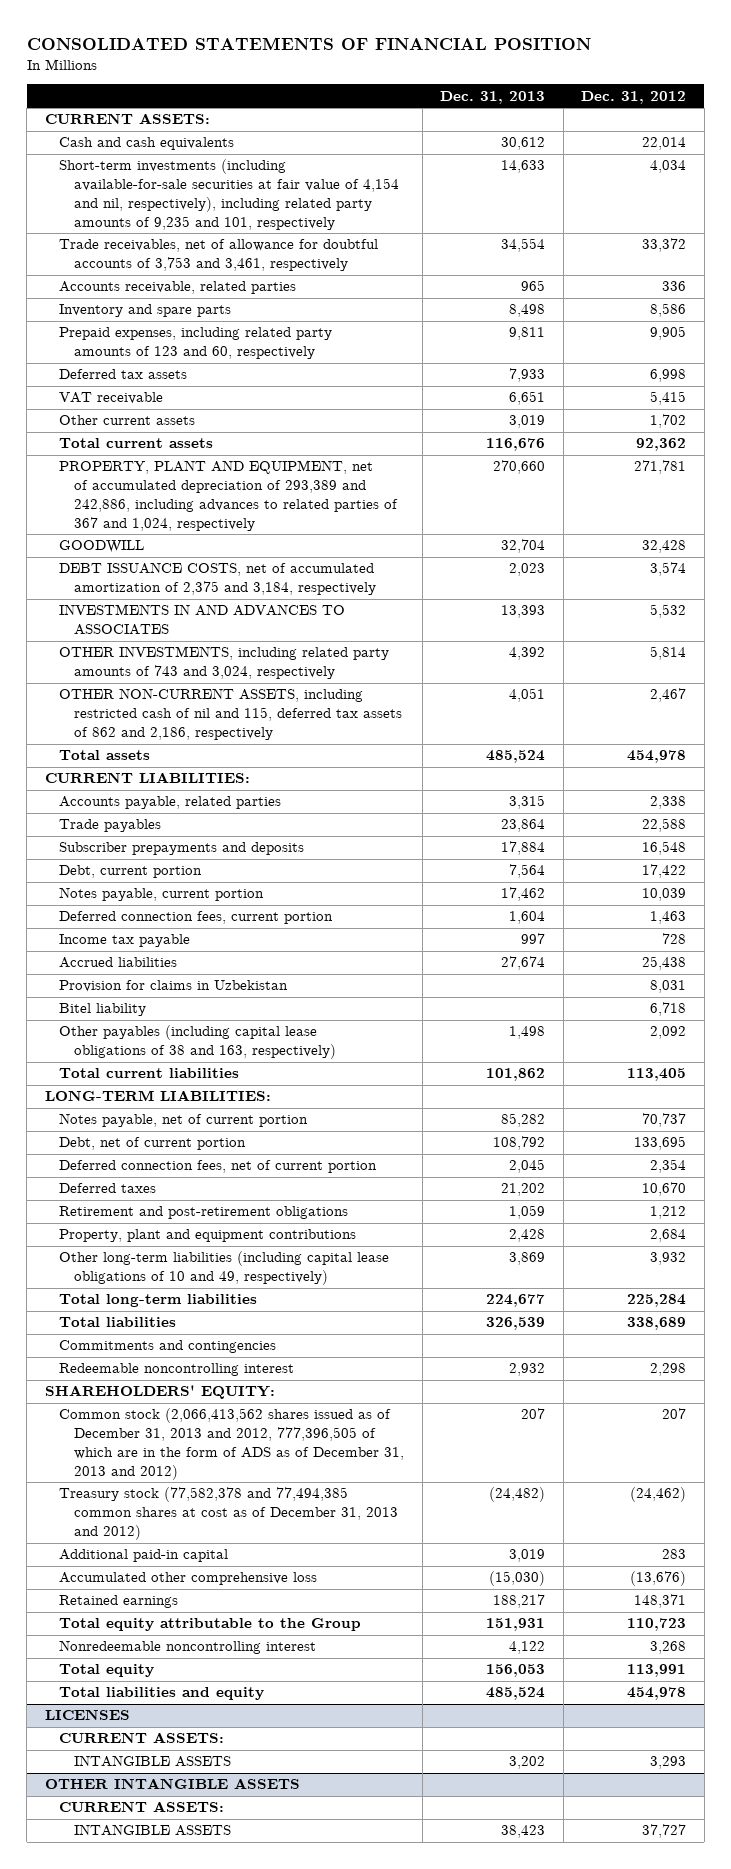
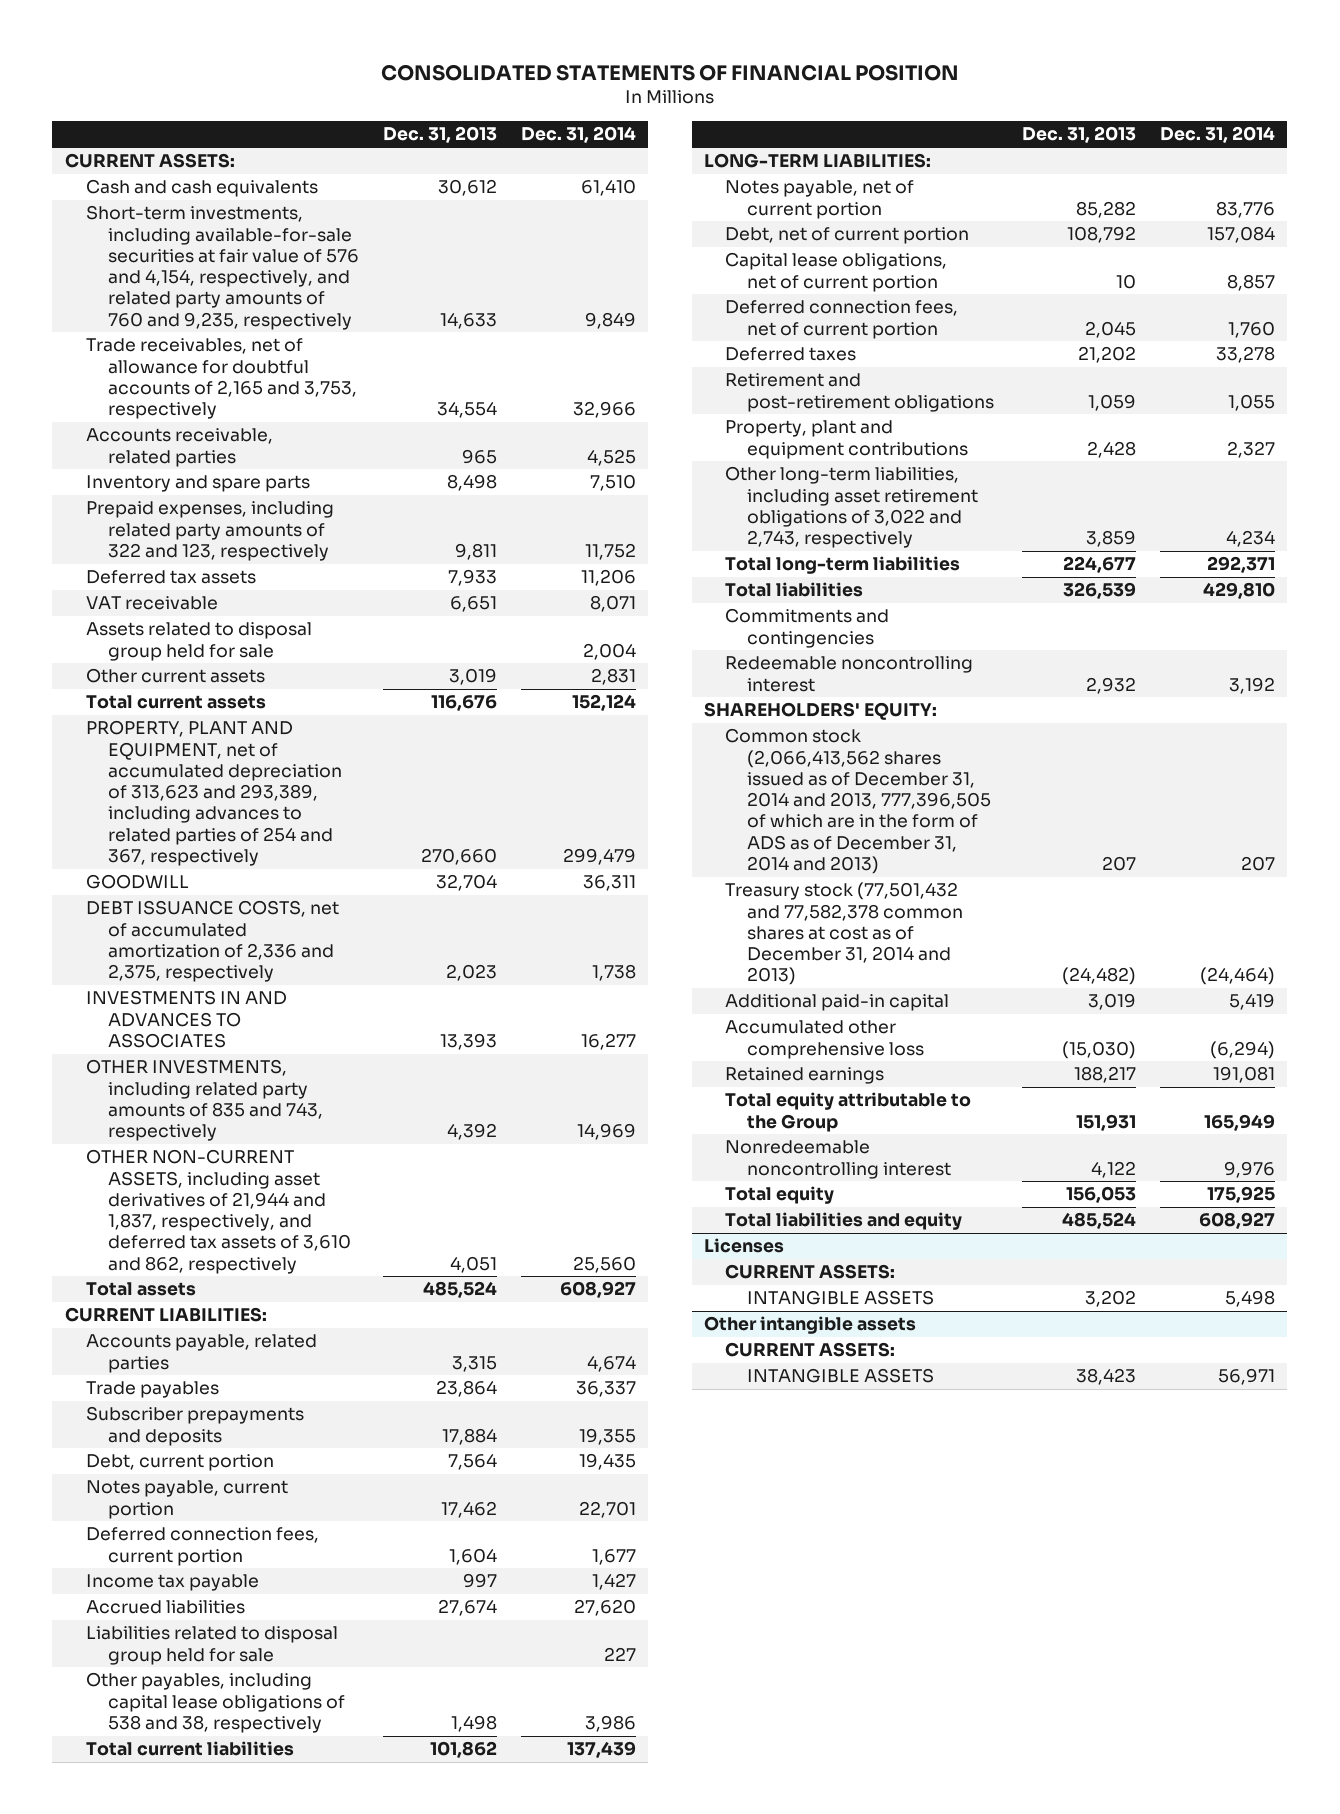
[581,90,687,104] Dec. 31, 2012 -> none
none -> [520,126,636,144] Dec. 31, 2014
[59,159,399,231] Short-term investments (including available-for-sale securities at fair value of 4,154 and nil, respectively), including related party amounts of 9,235 and 101, respectively -> [86,205,359,330] Short-term investments, including available-for-sale securities at fair value of 576 and 4,154, respectively, and related party amounts of 760 and 9,235, respectively
[59,239,379,272] Trade receivables, net of allowance for doubtful accounts of 3,753 and 3,461, respectively -> [86,338,357,420] Trade receivables, net of allowance for doubtful accounts of 2,165 and 3,753, respectively
[59,327,333,360] Prepaid expenses, including related party amounts of 123 and 60, respectively -> [86,501,335,561] Prepaid expenses, including related party amounts of 322 and 123, respectively
none -> [86,622,313,661] Assets related to disposal group held for sale
[59,460,398,532] PROPERTY, PLANT AND EQUIPMENT, net of accumulated depreciation of 293,389 and 242,886, including advances to related parties of 367 and 1,024, respectively -> [86,720,342,866] PROPERTY, PLANT AND EQUIPMENT, net of accumulated depreciation of 313,623 and 293,389, including advances to related parties of 254 and 367, respectively
[59,562,376,596] DEBT ISSUANCE COSTS, net of accumulated amortization of 2,375 and 3,184, respectively -> [86,900,340,983] DEBT ISSUANCE COSTS, net of accumulated amortization of 2,336 and 2,375, respectively
[59,646,390,680] OTHER INVESTMENTS, including related party amounts of 743 and 3,024, respectively -> [86,1059,323,1142] OTHER INVESTMENTS, including related party amounts of 835 and 743, respectively
[59,688,402,741] OTHER NON-CURRENT ASSETS, including restricted cash of nil and 115, deferred tax assets of 862 and 2,186, respectively -> [86,1149,351,1274] OTHER NON-CURRENT ASSETS, including asset derivatives of 21,944 and 1,837, respectively, and deferred tax assets of 3,610 and 862, respectively
[59,980,289,993] Provision for claims in Uzbekistan -> none
[59,1003,147,1017] Bitel liability -> none
none -> [86,1626,339,1665] Liabilities related to disposal group held for sale
[59,1025,336,1060] Other payables (including capital lease obligations of 38 and 163, respectively) -> [86,1672,345,1733] Other payables, including capital lease obligations of 538 and 38, respectively
none -> [725,252,948,292] Capital lease obligations, net of current portion
[59,1251,390,1286] Other long-term liabilities (including capital lease obligations of 10 and 49, respectively) -> [725,466,978,549] Other long-term liabilities, including asset retirement obligations of 3,022 and 2,743, respectively
[509,1252,546,1266] 3,869 -> [1085,530,1136,548] 3,859
[59,1408,404,1481] Common stock (2,066,413,562 shares issued as of December 31, 2013 and 2012, 777,396,505 of which are in the form of ADS as of December 31, 2013 and 2012) -> [725,728,991,874] Common stock (2,066,413,562 shares issued as of December 31, 2014 and 2013, 777,396,505 of which are in the form of ADS as of December 31, 2014 and 2013)
[59,1487,398,1541] Treasury stock (77,582,378 and 77,494,385 common shares at cost as of December 31, 2013 and 2012) -> [725,882,963,986] Treasury stock (77,501,432 and 77,582,378 common shares at cost as of December 31, 2014 and 2013)
[44,1709,130,1721] LICENSES -> [703,1238,784,1254] Licenses
[44,1778,300,1790] OTHER INTANGIBLE ASSETS -> [703,1316,916,1335] Other intangible assets

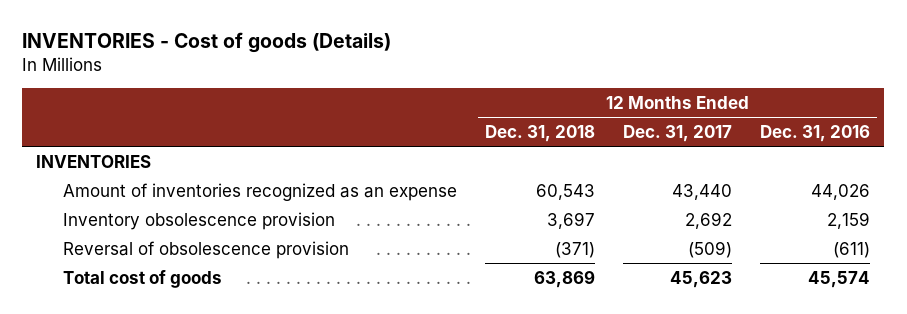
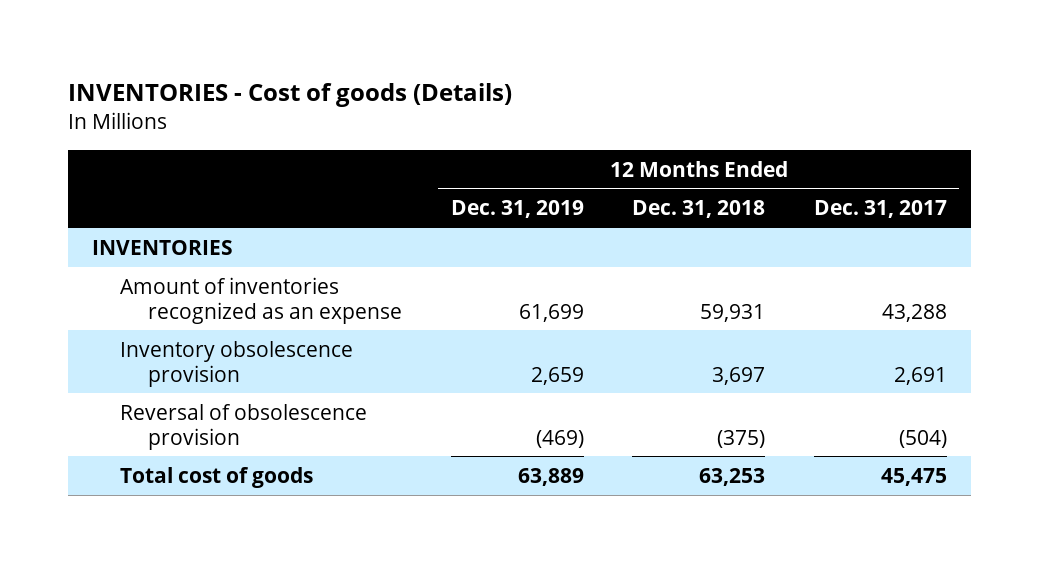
[760,124,871,142] Dec. 31, 2016 -> none
none -> [450,200,584,219] Dec. 31, 2019
[535,183,595,200] 60,543 -> [700,303,766,322] 59,931
[672,183,733,200] 43,440 -> [881,303,947,322] 43,288
[685,211,733,229] 2,692 -> [893,366,947,385] 2,691
[554,241,595,258] (371) -> [717,429,766,448] (375)
[688,240,733,258] (509) -> [898,429,947,448] (504)
[533,269,595,288] 63,869 -> [699,467,766,486] 63,253
[670,270,733,288] 45,623 -> [880,467,947,486] 45,475

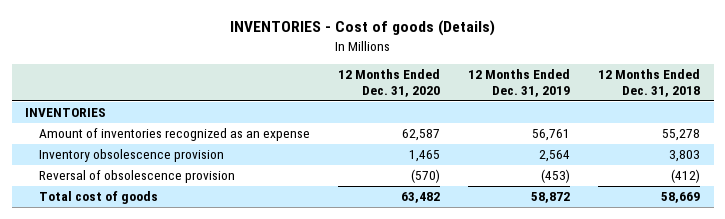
[813,200,947,219] Dec. 31, 2017 -> none
none -> [338,69,441,97] 12 Months Ended Dec. 31, 2020
[518,303,584,322] 61,699 -> [531,129,570,142] 56,761
[700,303,766,322] 59,931 -> [661,129,700,142] 55,278
[530,366,584,385] 2,659 -> [538,150,570,163] 2,564
[712,366,766,385] 3,697 -> [668,150,700,163] 3,803
[535,429,584,448] (469) -> [540,169,570,184] (453)
[717,429,766,448] (375) -> [670,169,700,184] (412)
[517,467,584,486] 63,889 -> [530,192,570,204] 58,872
[699,467,766,486] 63,253 -> [660,192,700,204] 58,669

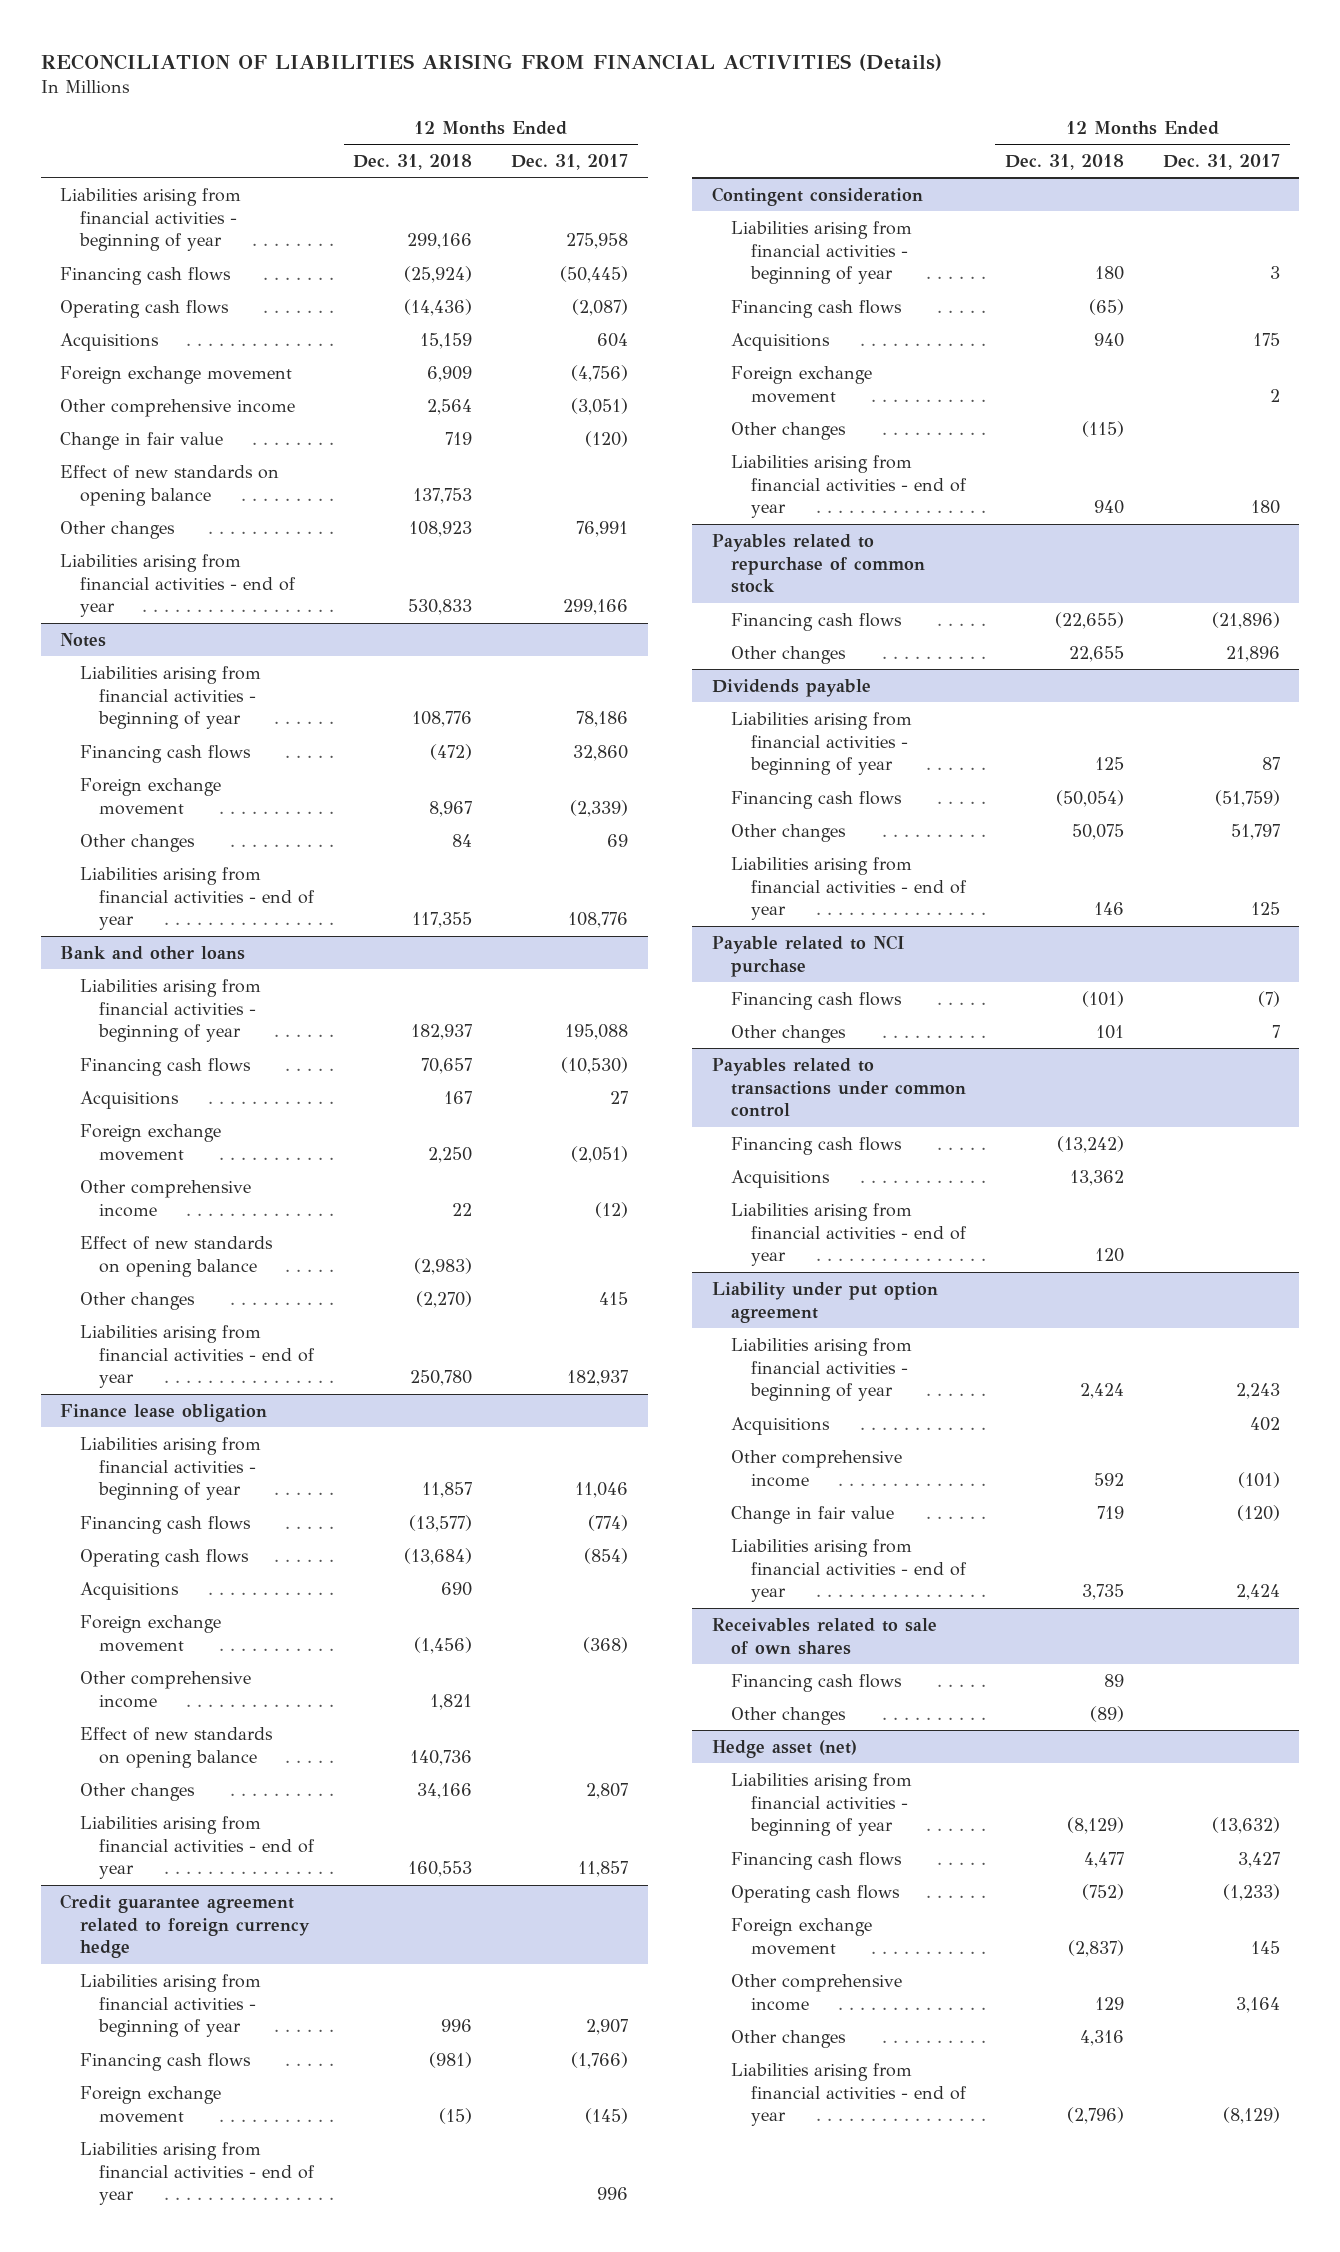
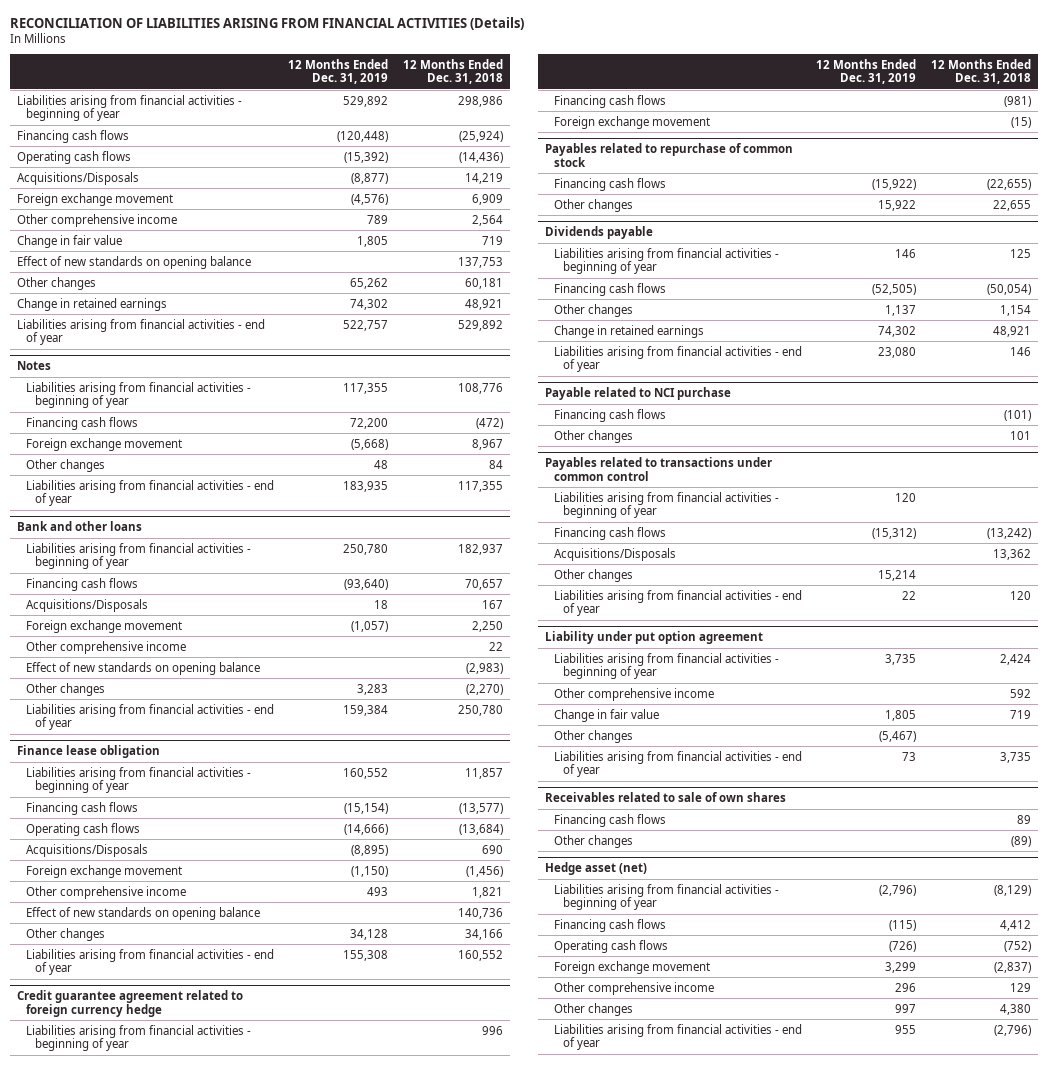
[511,153,629,170] Dec. 31, 2017 -> none
none -> [288,59,389,85] 12 Months Ended Dec. 31, 2019
[407,233,473,250] 299,166 -> [457,95,503,107] 298,986
[60,332,160,351] Acquisitions -> [17,171,140,185] Acquisitions/Disposals
[420,332,473,349] 15,159 -> [464,172,503,184] 14,219
[409,520,473,537] 108,923 -> [464,277,503,289] 60,181
none -> [17,297,168,311] Change in retained earnings
[408,599,473,616] 530,833 -> [457,319,503,331] 529,892
[79,1090,179,1109] Acquisitions -> [25,598,148,612] Acquisitions/Disposals
[79,1581,179,1600] Acquisitions -> [25,843,148,857] Acquisitions/Disposals
[408,1861,473,1878] 160,553 -> [457,949,503,961] 160,552
[79,2141,316,2206] Liabilities arising from financial activities - end of year -> none
[711,186,923,206] Contingent consideration -> none
[731,220,913,285] Liabilities arising from financial activities - beginning of year -> none
[731,299,903,318] Financing cash flows -> none
[731,332,831,351] Acquisitions -> none
[731,365,873,403] Foreign exchange movement -> none
[731,421,847,440] Other changes -> none
[731,454,967,519] Liabilities arising from financial activities - end of year -> none
[1072,823,1125,840] 50,075 -> [999,304,1031,316] 1,154
none -> [554,324,705,338] Change in retained earnings
none -> [554,491,780,519] Liabilities arising from financial activities - beginning of year
[731,1169,831,1188] Acquisitions -> [554,547,677,561] Acquisitions/Disposals
none -> [554,568,634,582] Other changes
[731,1416,831,1435] Acquisitions -> none
none -> [554,729,634,743] Other changes
[1084,1851,1125,1868] 4,477 -> [999,919,1031,931] 4,412
[1080,2029,1125,2046] 4,316 -> [999,1003,1031,1015] 4,380

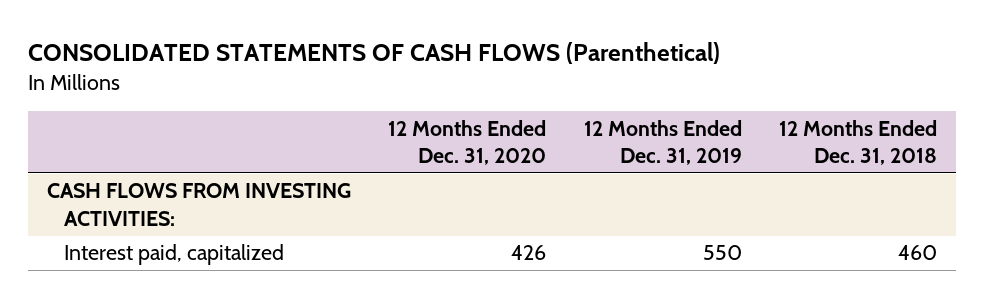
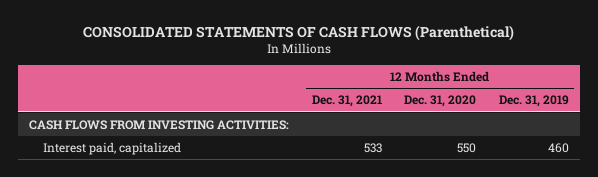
[779,119,938,166] 12 Months Ended Dec. 31, 2018 -> none
none -> [311,95,382,108] Dec. 31, 2021
[511,245,547,261] 426 -> [457,142,477,153] 550
[702,245,742,261] 550 -> [547,142,569,153] 460

